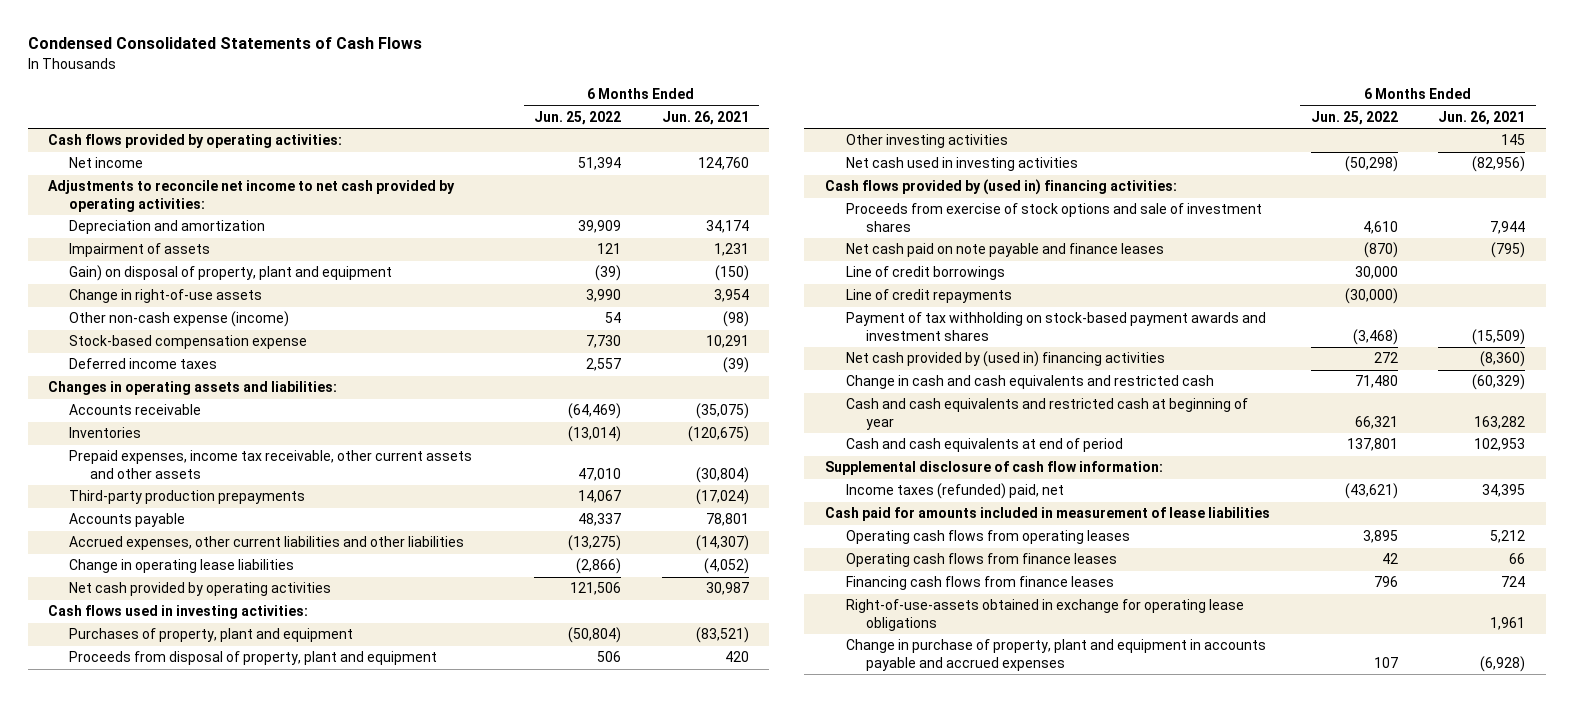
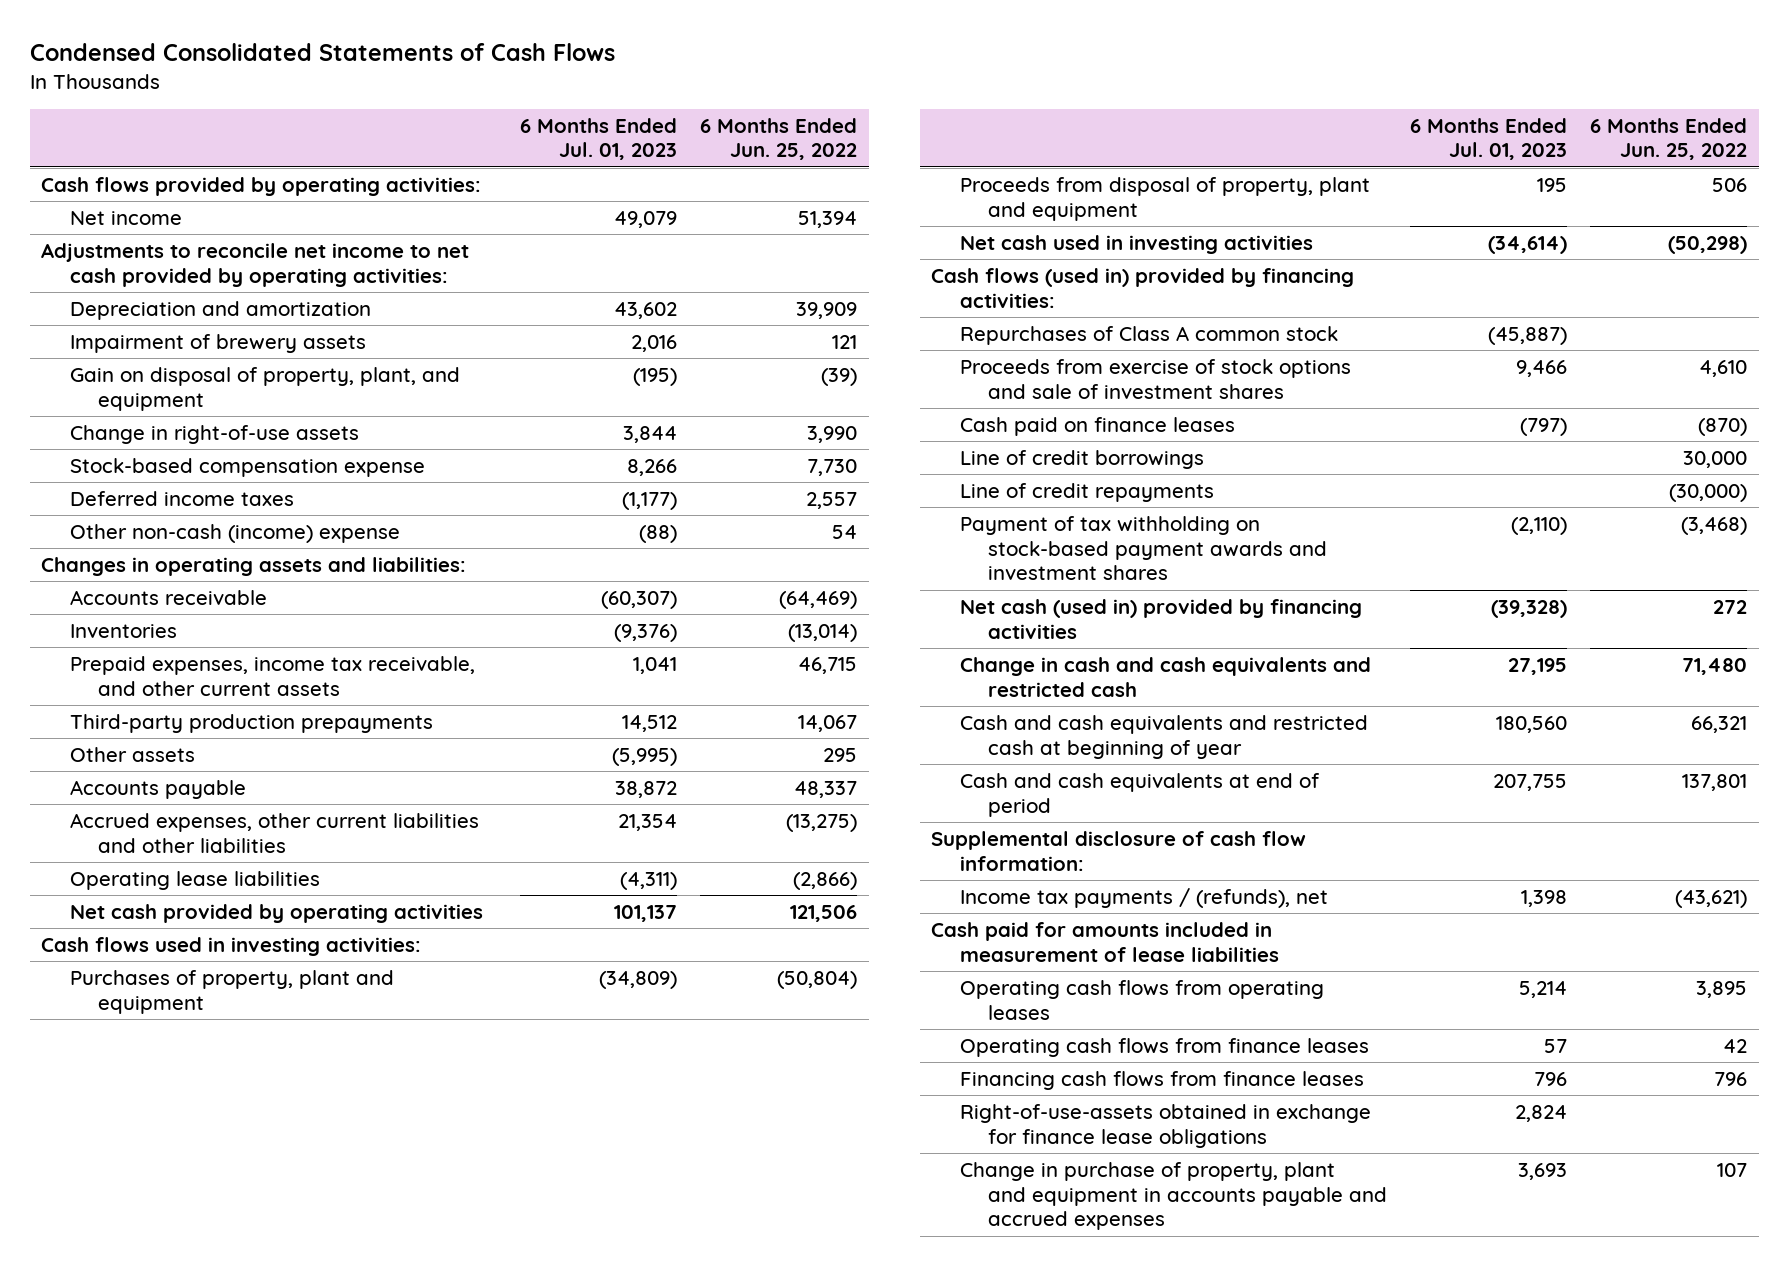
[661,110,749,125] Jun. 26, 2021 -> none
none -> [520,117,678,161] 6 Months Ended Jul. 01, 2023
[68,243,210,258] Impairment of assets -> [69,333,366,353] Impairment of brewery assets
[68,265,392,282] Gain) on disposal of property, plant and equipment -> [69,366,460,411] Gain on disposal of property, plant, and equipment
[68,311,289,328] Other non-cash expense (income) -> none
none -> [69,523,400,543] Other non-cash (income) expense
[68,450,472,479] Prepaid expenses, income tax receivable, other current assets and other assets -> [69,655,475,696] Prepaid expenses, income tax receivable, and other current assets
[577,467,621,481] 47,010 -> [798,656,858,674] 46,715
none -> [69,746,195,762] Other assets
[68,559,294,574] Change in operating lease liabilities -> [69,870,320,890] Operating lease liabilities
[845,134,1008,149] Other investing activities -> none
[824,179,1177,196] Cash flows provided by (used in) financing activities: -> [931,267,1355,308] Cash flows (used in) provided by financing activities:
none -> [959,325,1338,345] Repurchases of Class A common stock
[845,243,1164,258] Net cash paid on note payable and finance leases -> [959,416,1235,436] Cash paid on finance leases
[845,351,1165,368] Net cash provided by (used in) financing activities -> [959,598,1362,639] Net cash (used in) provided by financing activities
[845,483,1064,500] Income taxes (refunded) paid, net -> [959,887,1328,908] Income tax payments / (refunds), net
[845,599,1244,631] Right-of-use-assets obtained in exchange for operating lease obligations -> [959,1103,1371,1148] Right-of-use-assets obtained in exchange for finance lease obligations

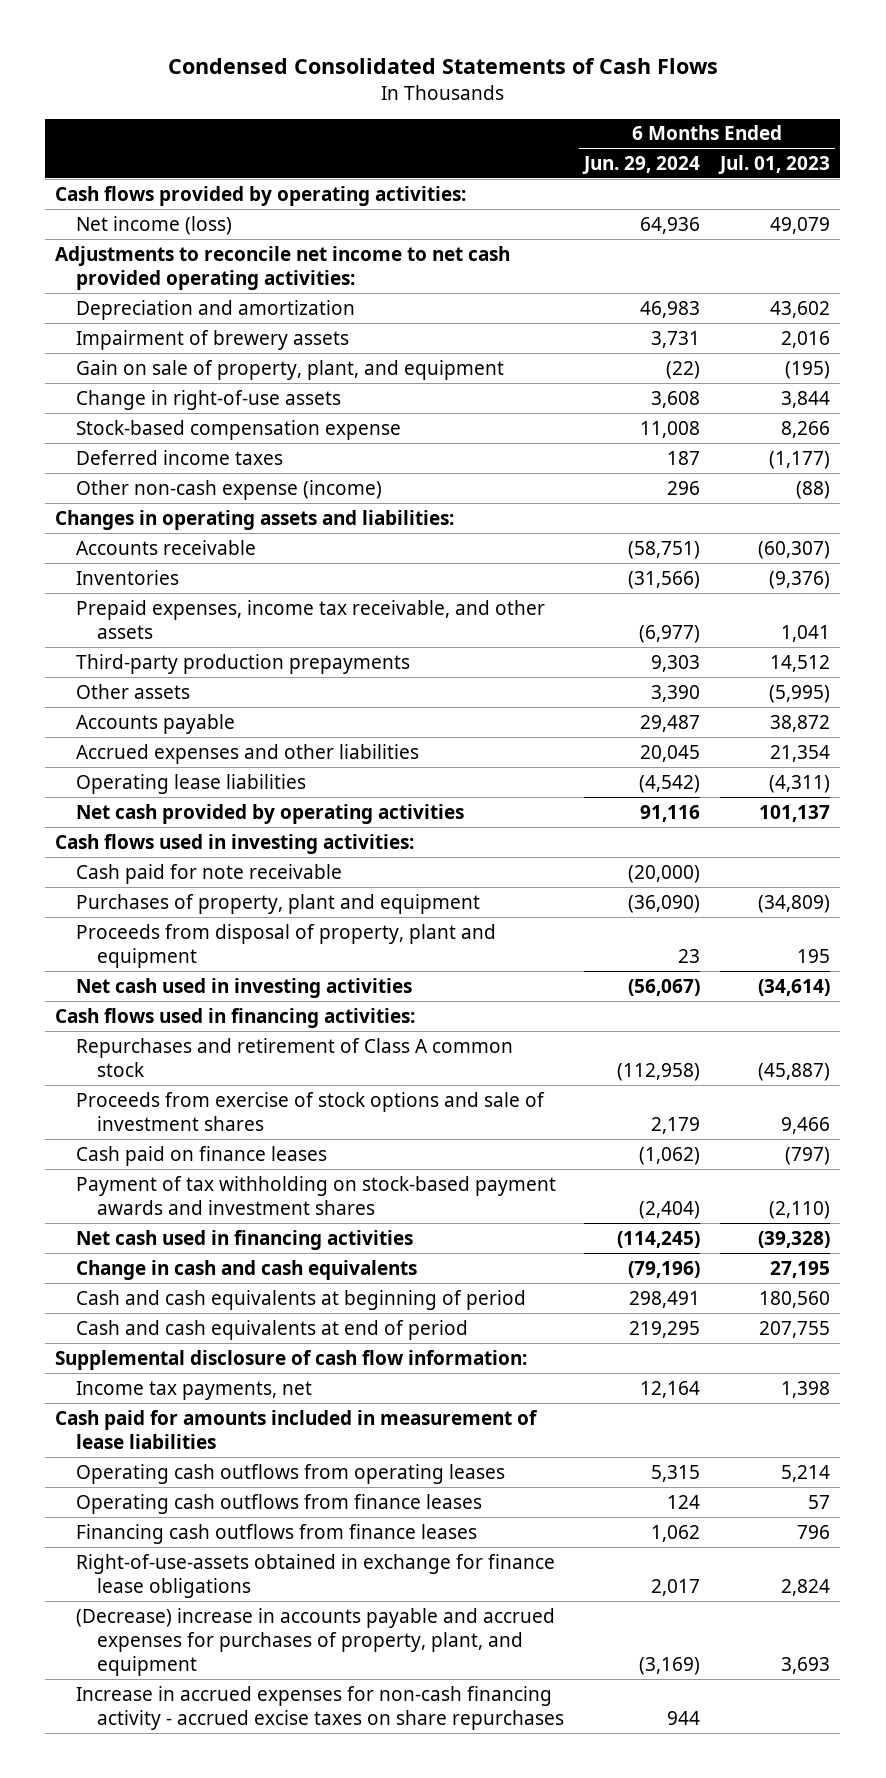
[700,117,858,161] 6 Months Ended Jun. 25, 2022 -> none
none -> [582,155,701,174] Jun. 29, 2024
[69,210,182,225] Net income -> [76,215,233,235] Net income (loss)
[41,242,470,287] Adjustments to reconcile net income to net cash provided by operating activities: -> [55,245,511,290] Adjustments to reconcile net income to net cash provided operating activities:
[69,366,460,411] Gain on disposal of property, plant, and equipment -> [76,359,505,380] Gain on sale of property, plant, and equipment
[69,523,400,543] Other non-cash (income) expense -> [76,479,383,500] Other non-cash expense (income)
[69,655,475,696] Prepaid expenses, income tax receivable, and other current assets -> [76,599,546,639] Prepaid expenses, income tax receivable, and other assets
[69,812,479,853] Accrued expenses, other current liabilities and other liabilities -> [76,743,420,764] Accrued expenses and other liabilities
none -> [76,863,343,884] Cash paid for note receivable
[931,267,1355,308] Cash flows (used in) provided by financing activities: -> [55,1007,416,1028] Cash flows used in financing activities:
[959,325,1338,345] Repurchases of Class A common stock -> [76,1037,514,1077] Repurchases and retirement of Class A common stock
[959,449,1204,469] Line of credit borrowings -> none
[959,482,1214,502] Line of credit repayments -> none
[959,598,1362,639] Net cash (used in) provided by financing activities -> [76,1229,414,1250] Net cash used in financing activities
[959,656,1371,697] Change in cash and cash equivalents and restricted cash -> [76,1259,418,1280] Change in cash and cash equivalents
[959,714,1368,759] Cash and cash equivalents and restricted cash at beginning of year -> [76,1289,527,1310] Cash and cash equivalents at beginning of period
[959,887,1328,908] Income tax payments / (refunds), net -> [76,1380,313,1400] Income tax payments, net
[959,979,1324,1020] Operating cash flows from operating leases -> [76,1463,506,1484] Operating cash outflows from operating leases
[959,1037,1369,1057] Operating cash flows from finance leases -> [76,1493,483,1514] Operating cash outflows from finance leases
[959,1070,1364,1090] Financing cash flows from finance leases -> [76,1523,478,1544] Financing cash outflows from finance leases
[959,1161,1387,1231] Change in purchase of property, plant and equipment in accounts payable and accrued expenses -> [76,1607,556,1677] (Decrease) increase in accounts payable and accrued expenses for purchases of property, plant, and equipment
none -> [76,1685,564,1730] Increase in accrued expenses for non-cash financing activity - accrued excise taxes on share repurchases

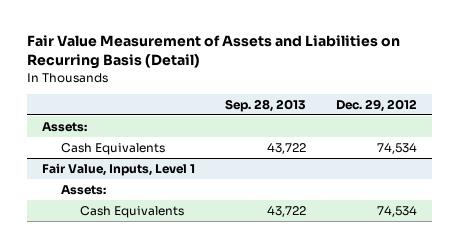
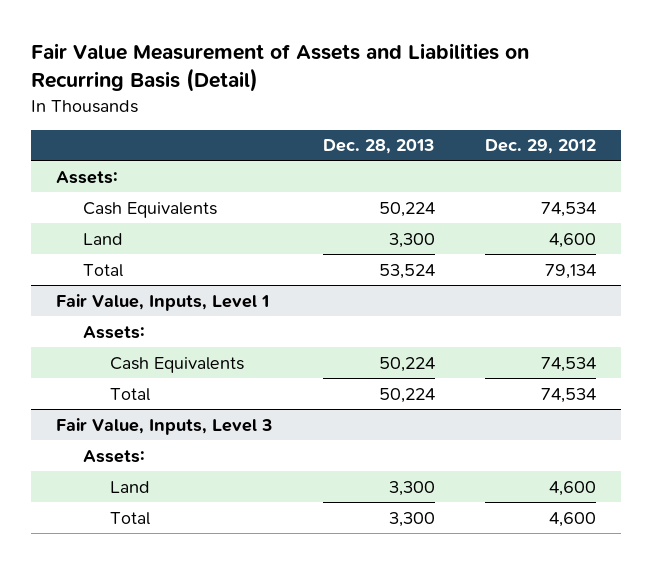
[225,98,307,112] Sep. 28, 2013 -> none
none -> [322,139,435,155] Dec. 28, 2013
none -> [83,232,124,245] Land
none -> [83,263,124,277] Total
none -> [110,387,151,401] Total
none -> [55,417,273,435] Fair Value, Inputs, Level 3
none -> [83,449,146,463] Assets:
none -> [110,480,151,493] Land
none -> [110,511,151,525] Total

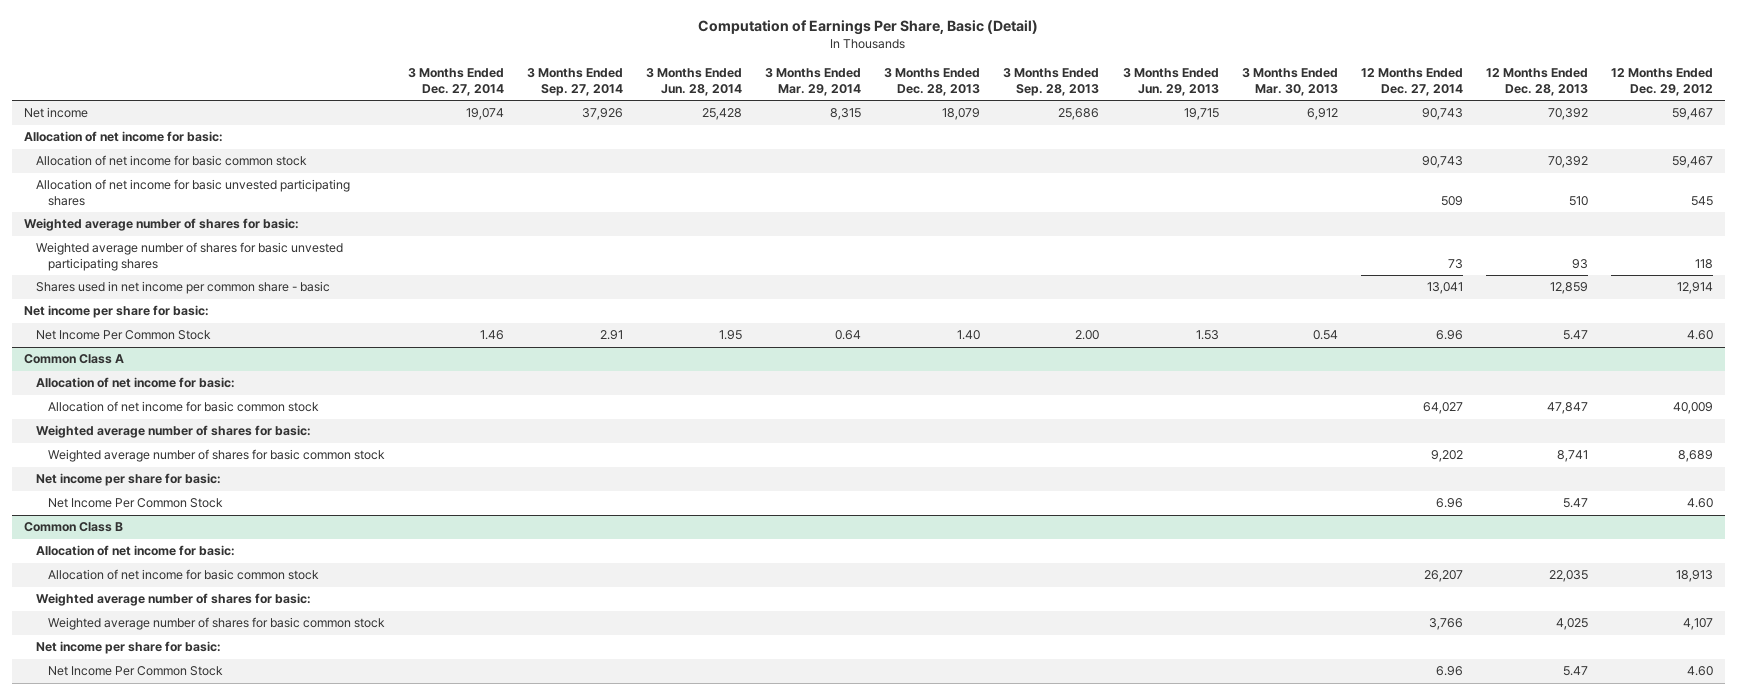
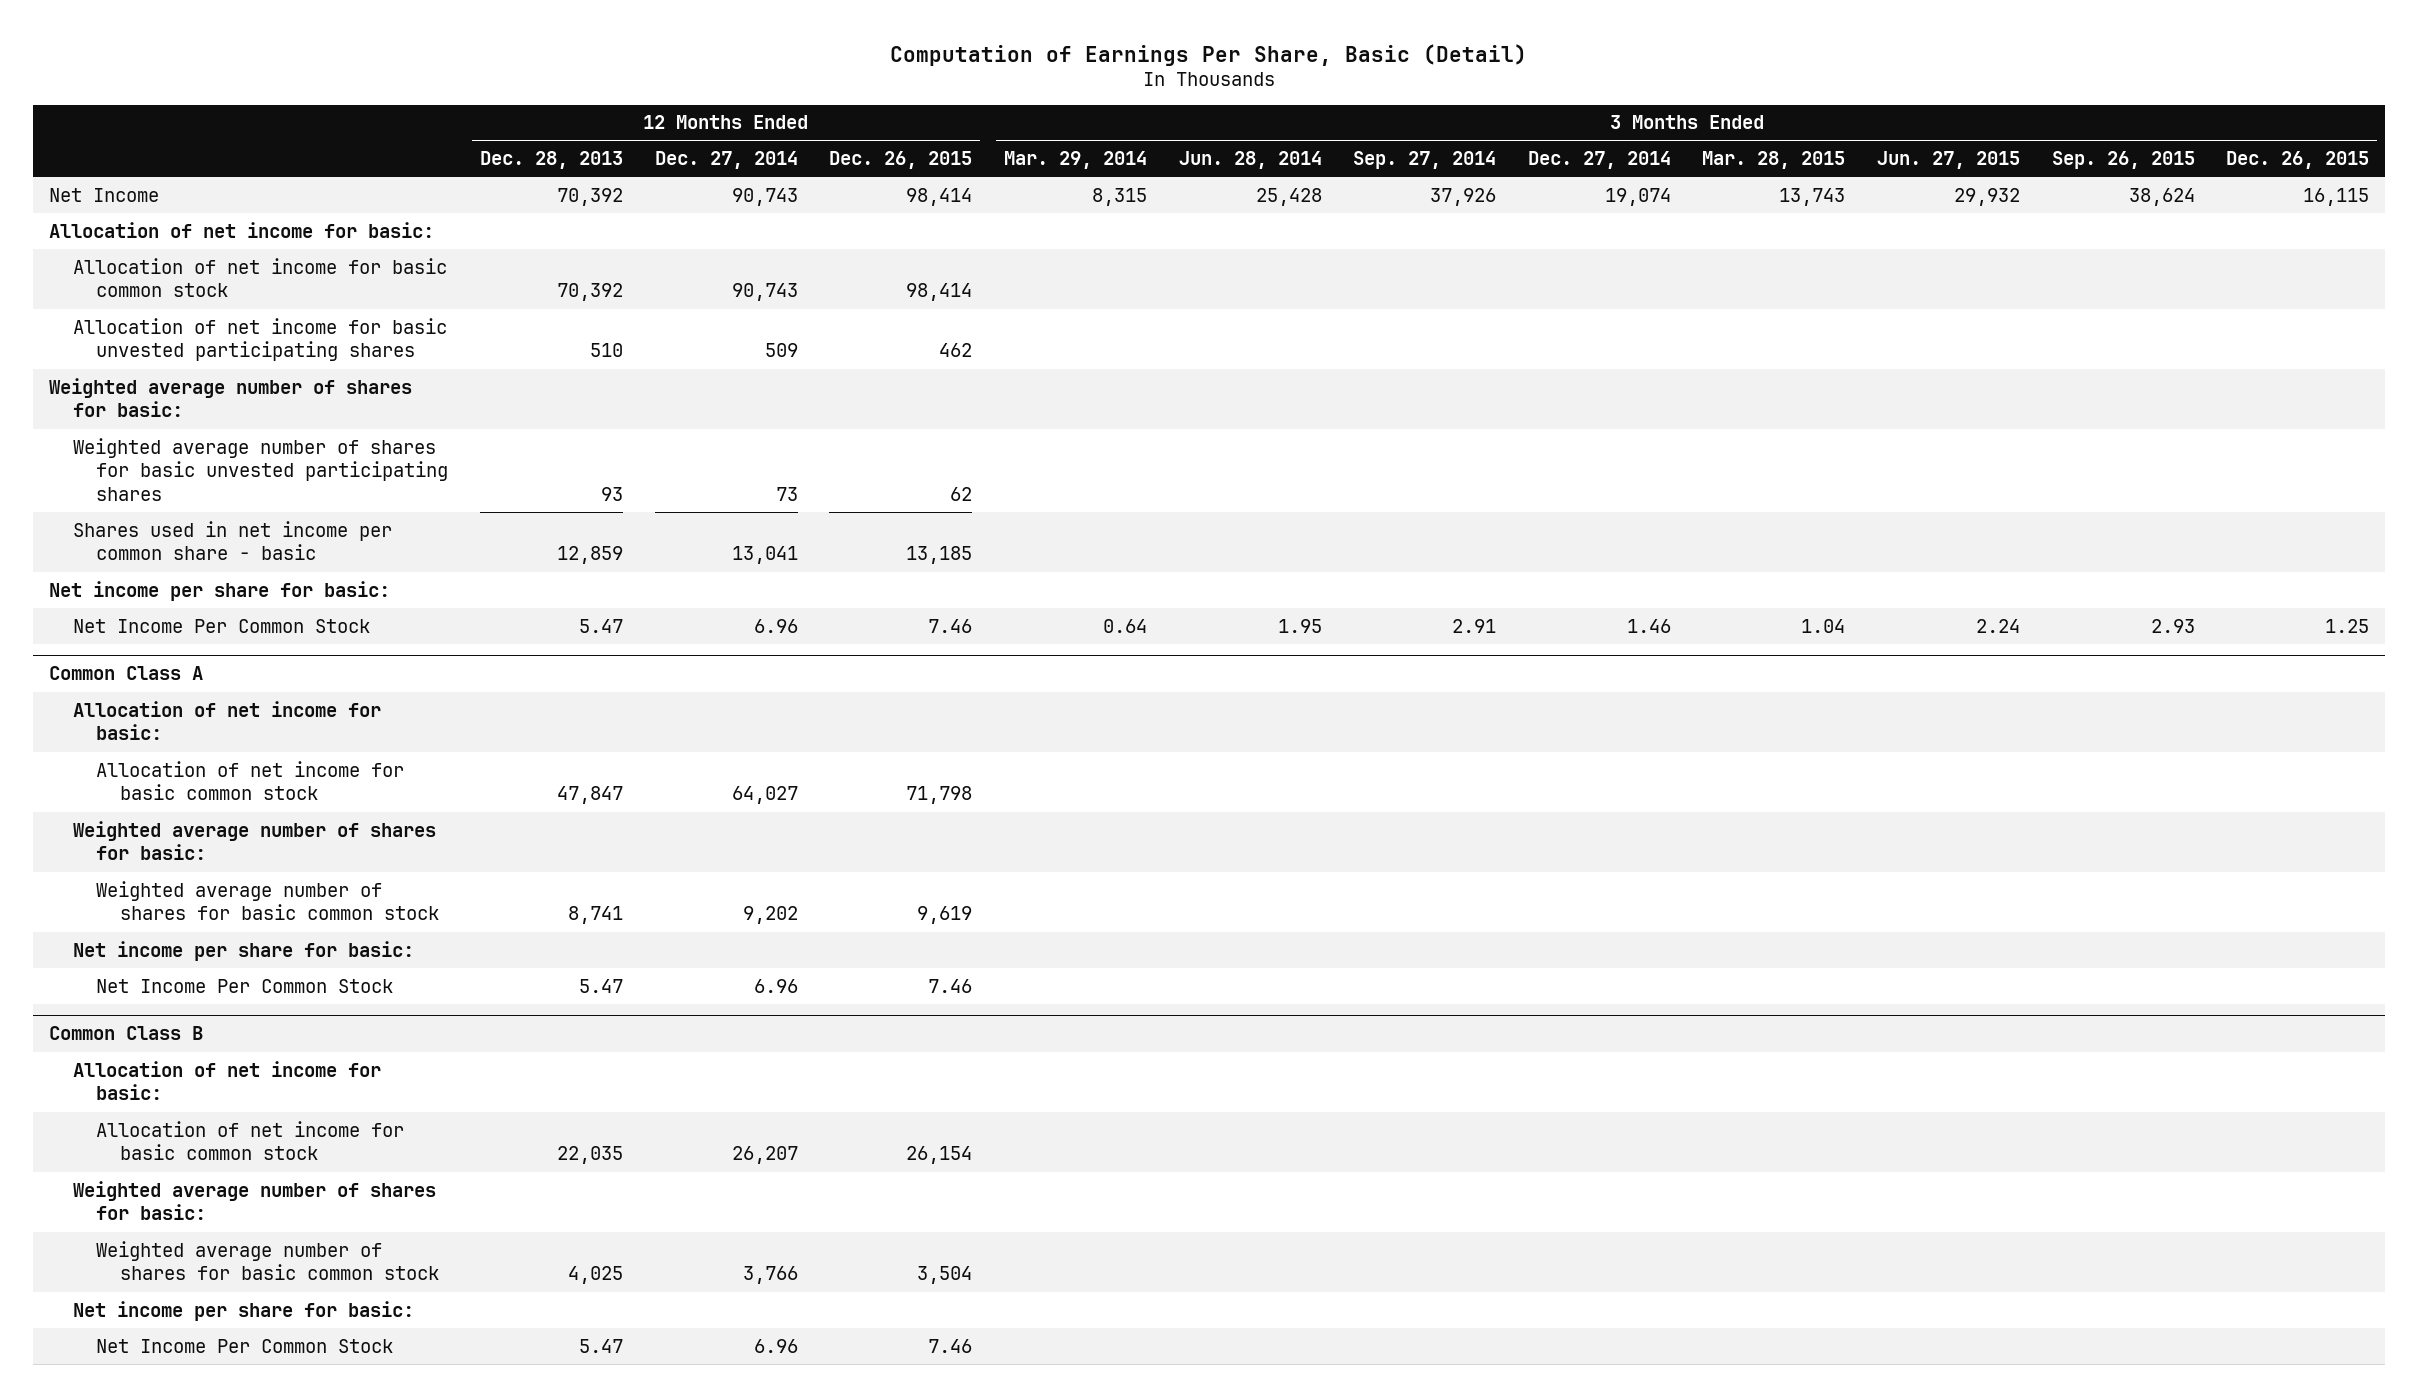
[884,68,981,96] 3 Months Ended Dec. 28, 2013 -> none
[1003,68,1100,96] 3 Months Ended Sep. 28, 2013 -> none
[1122,68,1219,96] 3 Months Ended Jun. 29, 2013 -> none
[1241,68,1338,96] 3 Months Ended Mar. 30, 2013 -> none
[1611,68,1714,96] 12 Months Ended Dec. 29, 2012 -> none
none -> [829,151,973,170] Dec. 26, 2015
none -> [1702,151,1846,170] Mar. 28, 2015
none -> [1877,151,2021,170] Jun. 27, 2015
none -> [2051,151,2195,170] Sep. 26, 2015
none -> [2226,151,2370,170] Dec. 26, 2015
[23,107,88,119] Net income -> [49,187,160,202] Net Income

